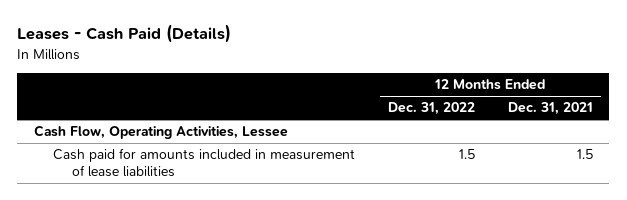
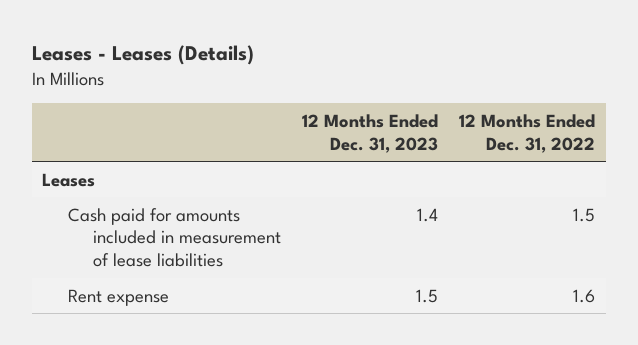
[17,24,232,44] Leases - Cash Paid (Details) -> [31,45,254,66] Leases - Leases (Details)
[507,102,593,116] Dec. 31, 2021 -> none
none -> [302,113,439,153] 12 Months Ended Dec. 31, 2023
[33,125,288,140] Cash Flow, Operating Activities, Lessee -> none
none -> [42,172,96,187] Leases
none -> [67,288,169,306] Rent expense

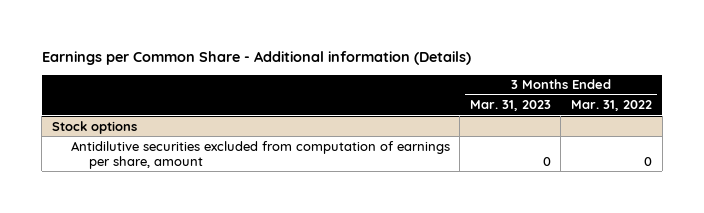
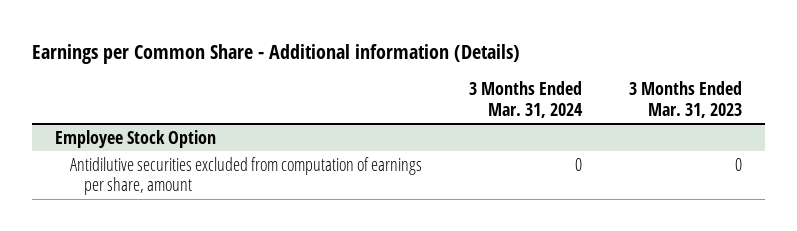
[570,100,652,112] Mar. 31, 2022 -> none
none -> [468,81,583,119] 3 Months Ended Mar. 31, 2024
[52,120,138,134] Stock options -> [55,129,217,148] Employee Stock Option

